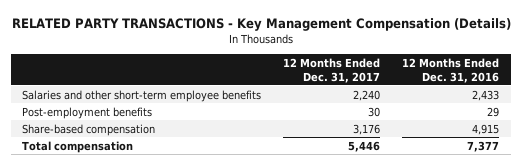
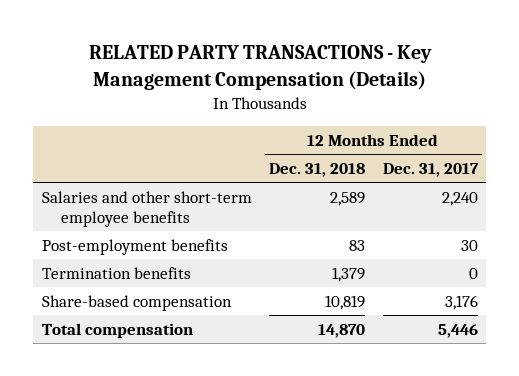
[402,57,500,83] 12 Months Ended Dec. 31, 2016 -> none
none -> [269,162,366,177] Dec. 31, 2018
none -> [41,266,191,279] Termination benefits

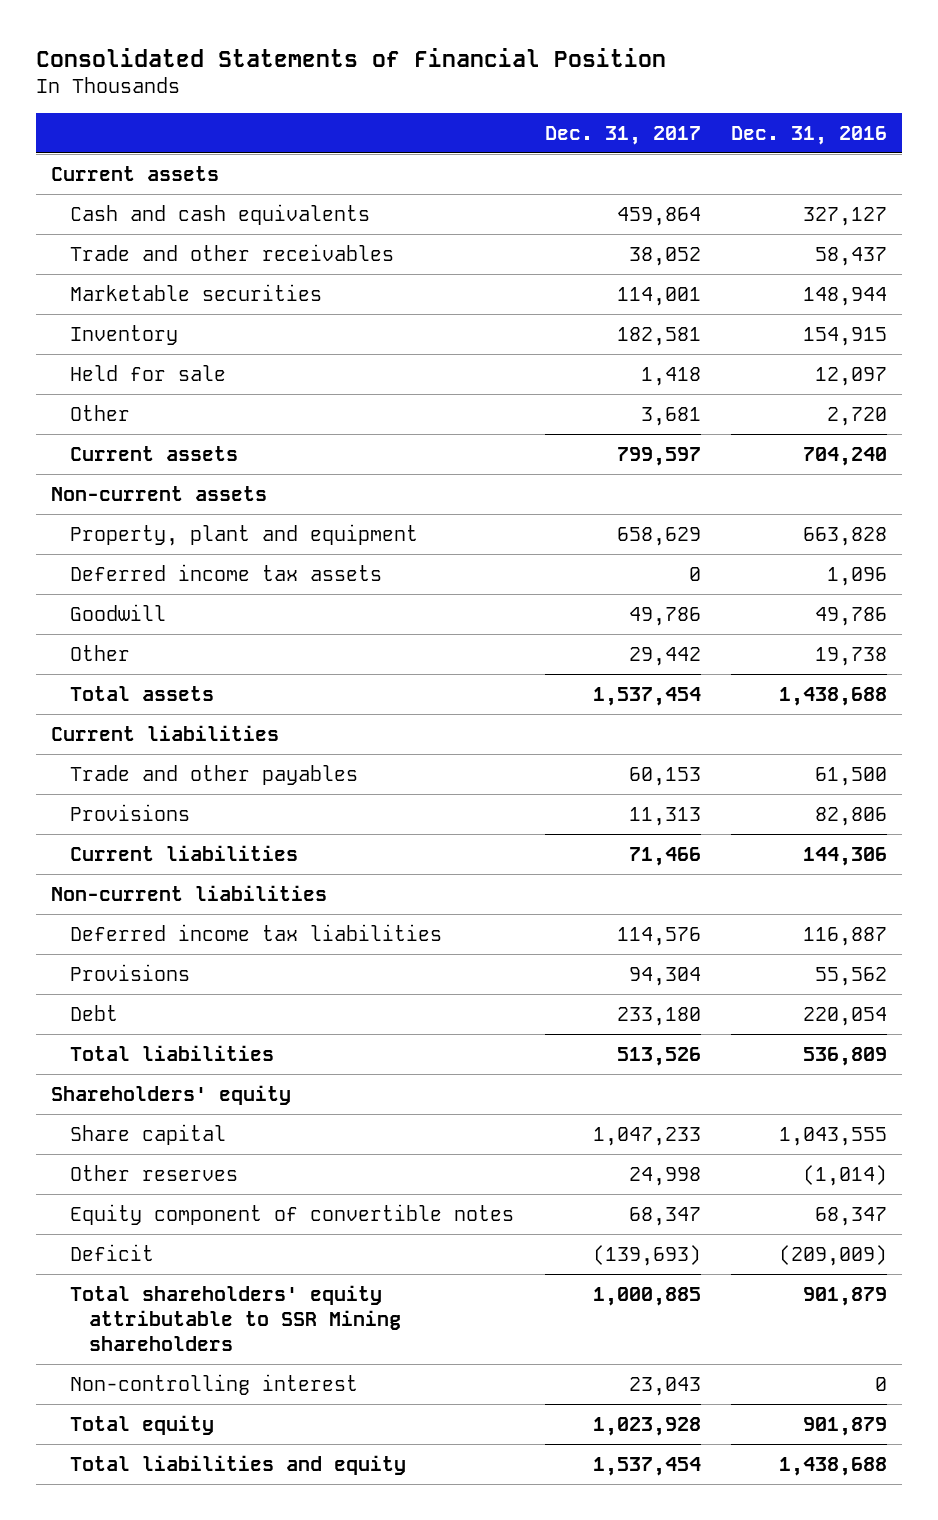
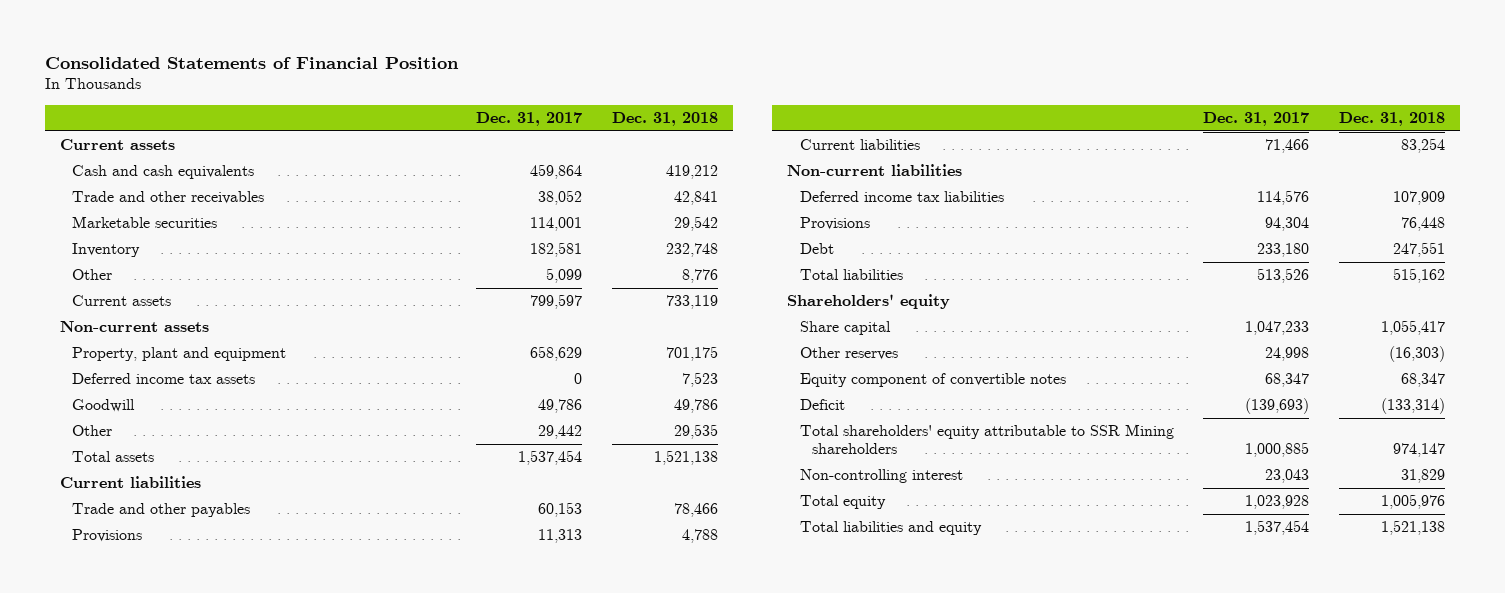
[730,125,887,145] Dec. 31, 2016 -> none
none -> [612,112,719,127] Dec. 31, 2018
[70,364,227,381] Held for sale -> none
[640,406,701,426] 3,681 -> [546,268,583,284] 5,099

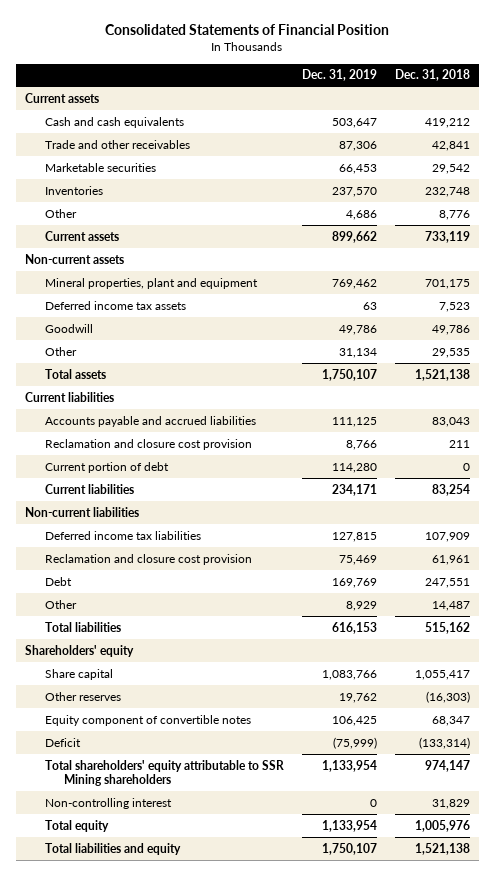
[476,112,583,127] Dec. 31, 2017 -> none
none -> [301,69,377,82] Dec. 31, 2019
[72,243,141,258] Inventory -> [44,185,103,195] Inventories
[72,347,287,362] Property, plant and equipment -> [44,277,258,289] Mineral properties, plant and equipment
[72,503,251,518] Trade and other payables -> none
[72,529,143,543] Provisions -> none
none -> [44,415,256,427] Accounts payable and accrued liabilities
none -> [44,438,252,450] Reclamation and closure cost provision
none -> [44,461,169,473] Current portion of debt
[799,217,870,231] Provisions -> none
none -> [44,553,252,565] Reclamation and closure cost provision
none -> [44,599,77,609] Other

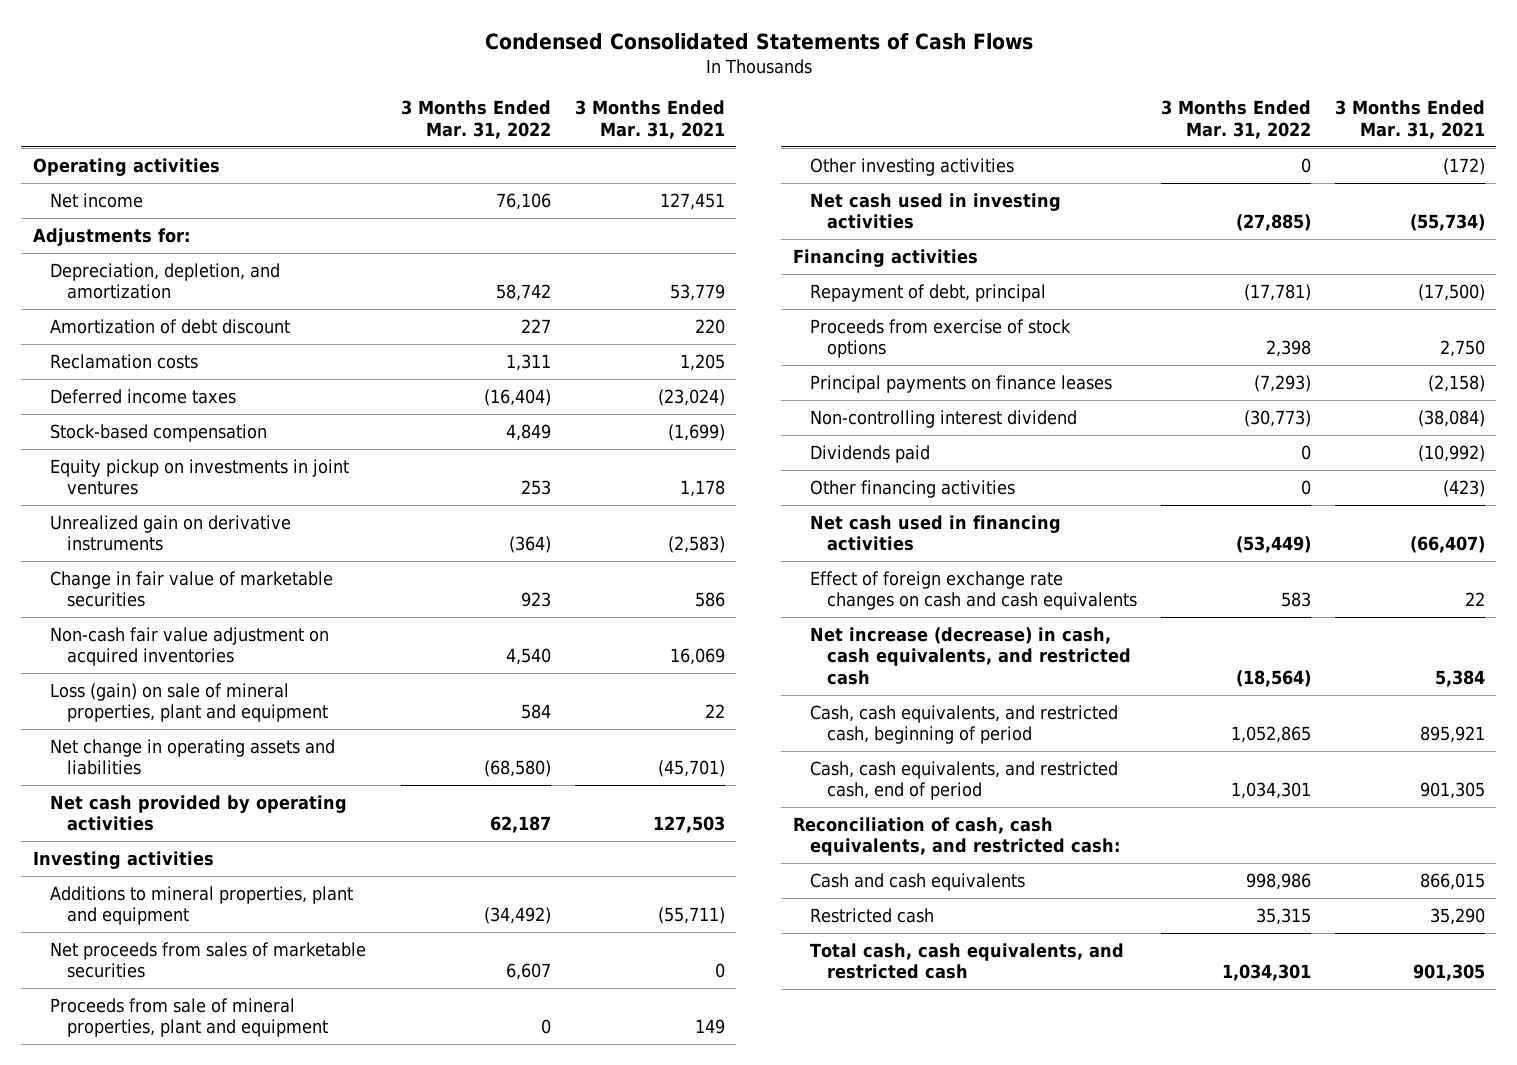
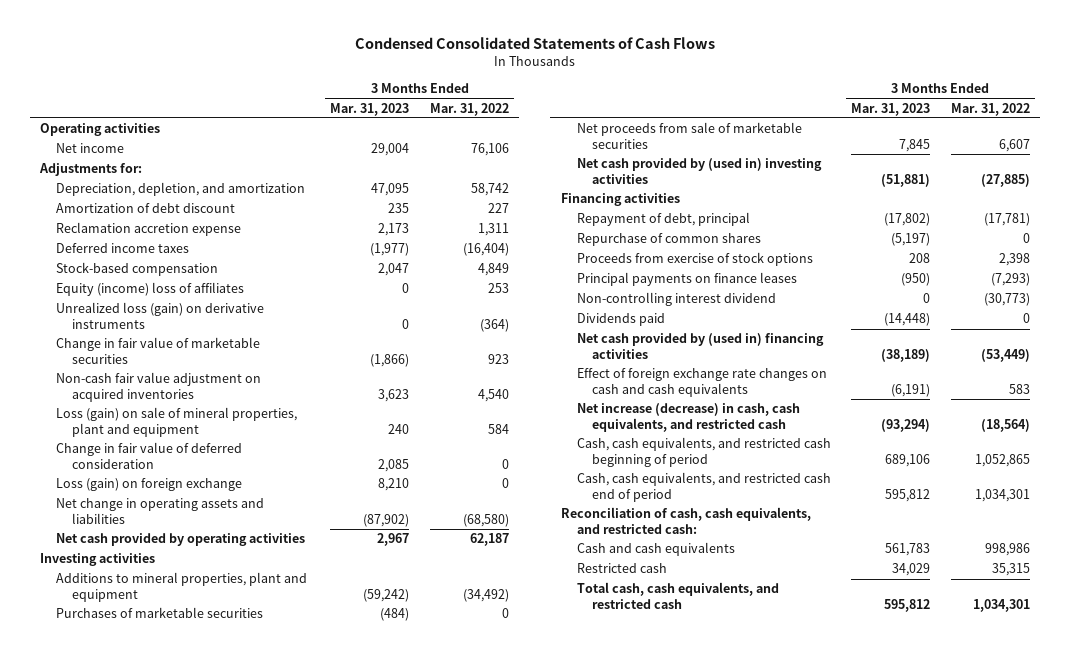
[574,100,725,140] 3 Months Ended Mar. 31, 2021 -> none
none -> [330,102,410,116] Mar. 31, 2023
[50,353,199,369] Reclamation costs -> [56,222,242,237] Reclamation accretion expense
[50,458,350,496] Equity pickup on investments in joint ventures -> [56,282,245,297] Equity (income) loss of affiliates
[50,514,292,552] Unrealized gain on derivative instruments -> [56,302,265,329] Unrealized loss (gain) on derivative instruments
none -> [56,442,243,469] Change in fair value of deferred consideration
none -> [56,478,243,492] Loss (gain) on foreign exchange
[50,997,329,1038] Proceeds from sale of mineral properties, plant and equipment -> none
[810,157,1015,176] Other investing activities -> none
none -> [56,607,264,619] Purchases of marketable securities
[50,941,367,979] Net proceeds from sales of marketable securities -> [576,122,802,149] Net proceeds from sale of marketable securities
[810,192,1062,230] Net cash used in investing activities -> [576,158,822,184] Net cash provided by (used in) investing activities
none -> [576,233,761,247] Repurchase of common shares
[810,479,1016,498] Other financing activities -> none
[810,514,1062,552] Net cash used in financing activities -> [576,333,824,359] Net cash provided by (used in) financing activities
[810,704,1119,745] Cash, cash equivalents, and restricted cash, beginning of period -> [576,437,831,467] Cash, cash equivalents, and restricted cash beginning of period
[810,760,1119,801] Cash, cash equivalents, and restricted cash, end of period -> [576,472,831,502] Cash, cash equivalents, and restricted cash end of period

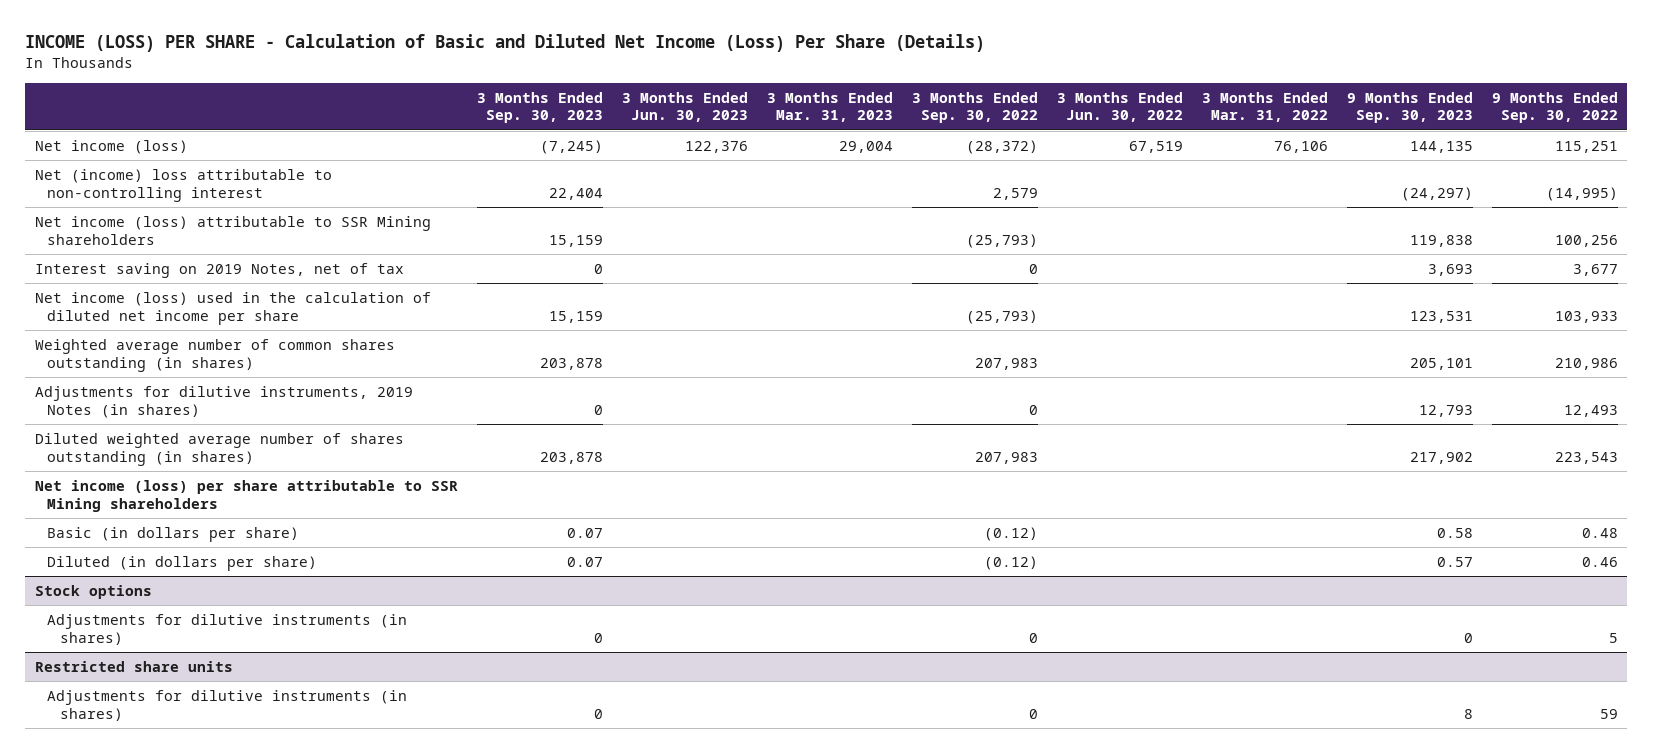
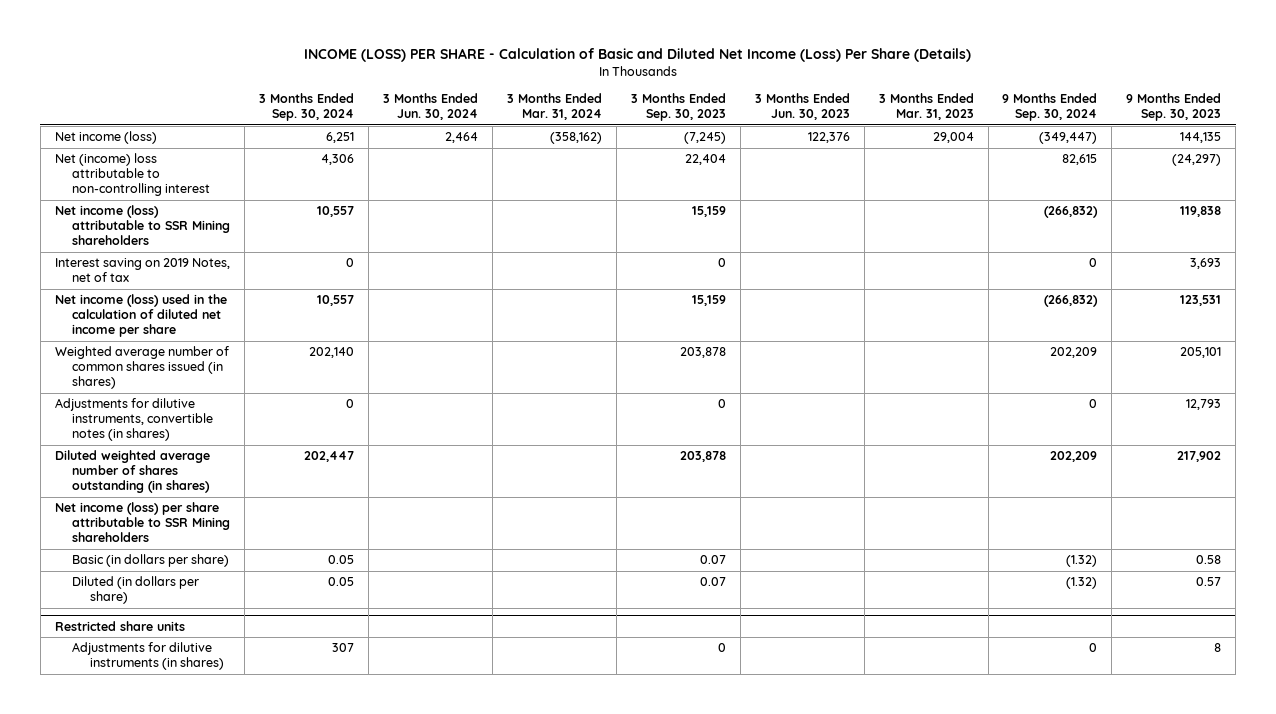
[911,91,1038,124] 3 Months Ended Sep. 30, 2022 -> none
[1056,91,1183,123] 3 Months Ended Jun. 30, 2022 -> none
[1201,91,1328,123] 3 Months Ended Mar. 31, 2022 -> none
[1491,91,1618,124] 9 Months Ended Sep. 30, 2022 -> none
none -> [259,93,355,122] 3 Months Ended Sep. 30, 2024
none -> [383,93,479,121] 3 Months Ended Jun. 30, 2024
none -> [506,93,602,121] 3 Months Ended Mar. 31, 2024
none -> [1002,93,1098,122] 9 Months Ended Sep. 30, 2024
[34,338,395,372] Weighted average number of common shares outstanding (in shares) -> [54,346,229,390] Weighted average number of common shares issued (in shares)
[34,385,413,418] Adjustments for dilutive instruments, 2019 Notes (in shares) -> [54,398,214,442] Adjustments for dilutive instruments, convertible notes (in shares)
[34,584,152,599] Stock options -> none
[47,613,408,645] Adjustments for dilutive instruments (in shares) -> none

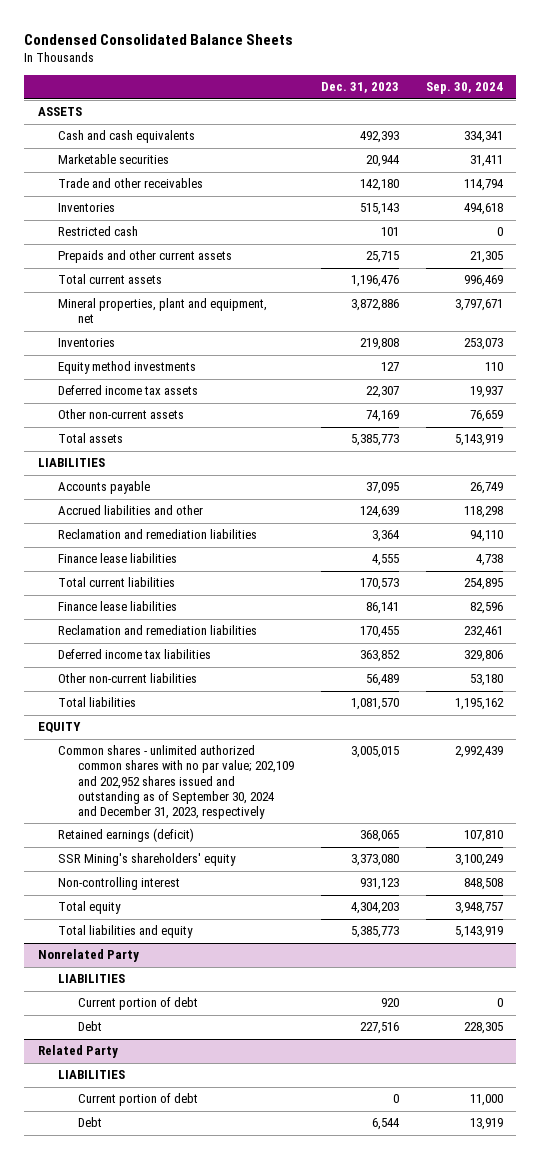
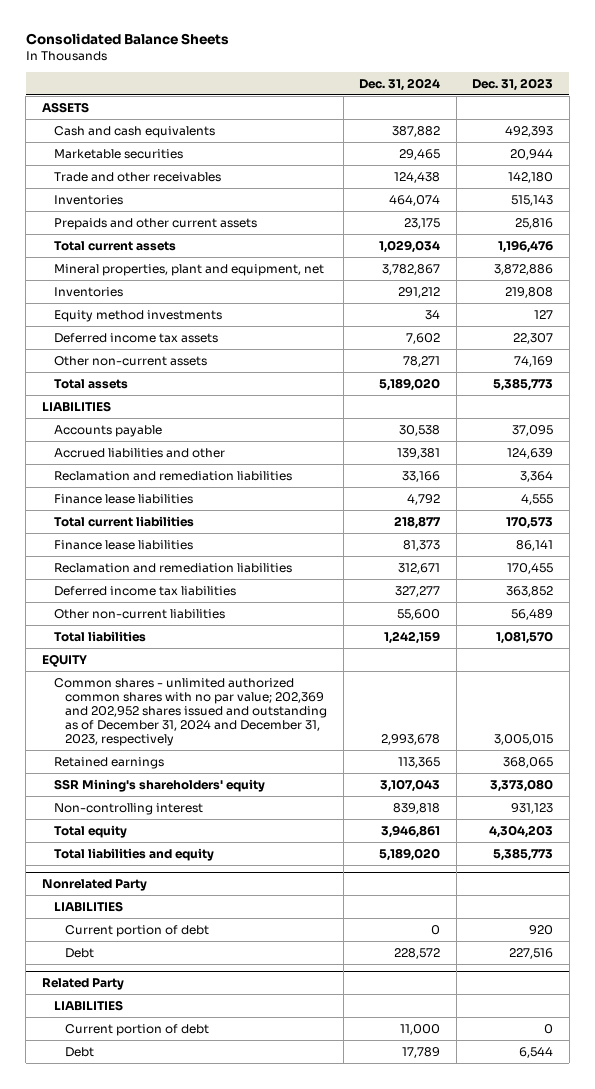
[24,33,294,45] Condensed Consolidated Balance Sheets -> [25,33,229,46] Consolidated Balance Sheets
[425,82,503,95] Sep. 30, 2024 -> none
none -> [359,77,441,91] Dec. 31, 2024
[57,226,138,237] Restricted cash -> none
[365,251,399,264] 25,715 -> [515,217,554,229] 25,816
[57,745,294,819] Common shares - unlimited authorized common shares with no par value; 202,109 and 202,952 shares issued and outstanding as of September 30, 2024 and December 31, 2023, respectively -> [53,677,328,746] Common shares - unlimited authorized common shares with no par value; 202,369 and 202,952 shares issued and outstanding as of December 31, 2024 and December 31, 2023, respectively
[57,828,194,843] Retained earnings (deficit) -> [53,756,164,769] Retained earnings

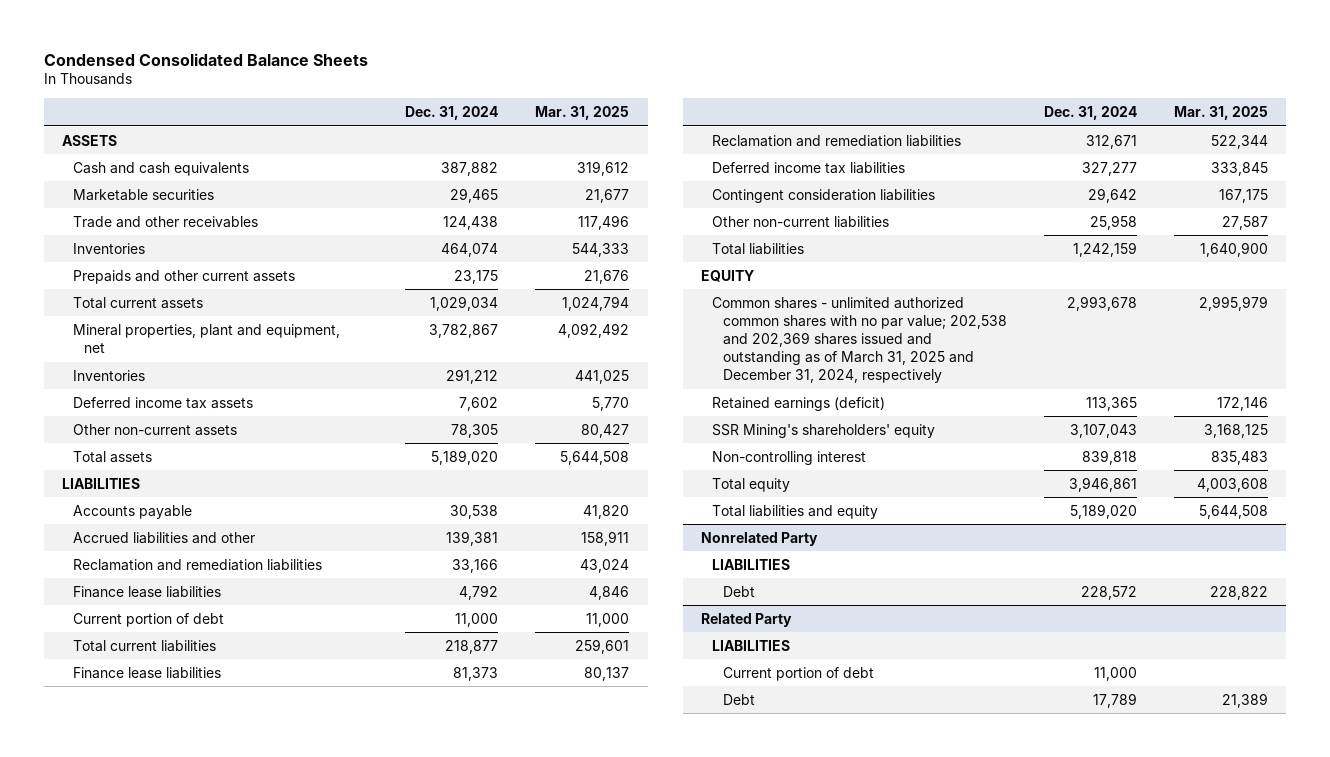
[25,33,229,46] Consolidated Balance Sheets -> [43,52,368,66] Condensed Consolidated Balance Sheets
[472,77,554,91] Dec. 31, 2023 -> none
none -> [535,106,630,121] Mar. 31, 2025
[53,309,222,322] Equity method investments -> none
[403,355,441,367] 78,271 -> [451,423,499,438] 78,305
none -> [73,612,225,627] Current portion of debt
none -> [712,188,936,203] Contingent consideration liabilities
[397,608,441,620] 55,600 -> [1089,214,1137,230] 25,958
[53,677,328,746] Common shares - unlimited authorized common shares with no par value; 202,369 and 202,952 shares issued and outstanding as of December 31, 2024 and December 31, 2023, respectively -> [712,296,1007,384] Common shares - unlimited authorized common shares with no par value; 202,538 and 202,369 shares issued and outstanding as of March 31, 2025 and December 31, 2024, respectively
[53,756,164,769] Retained earnings -> [712,396,886,411] Retained earnings (deficit)
[65,924,210,937] Current portion of debt -> none

